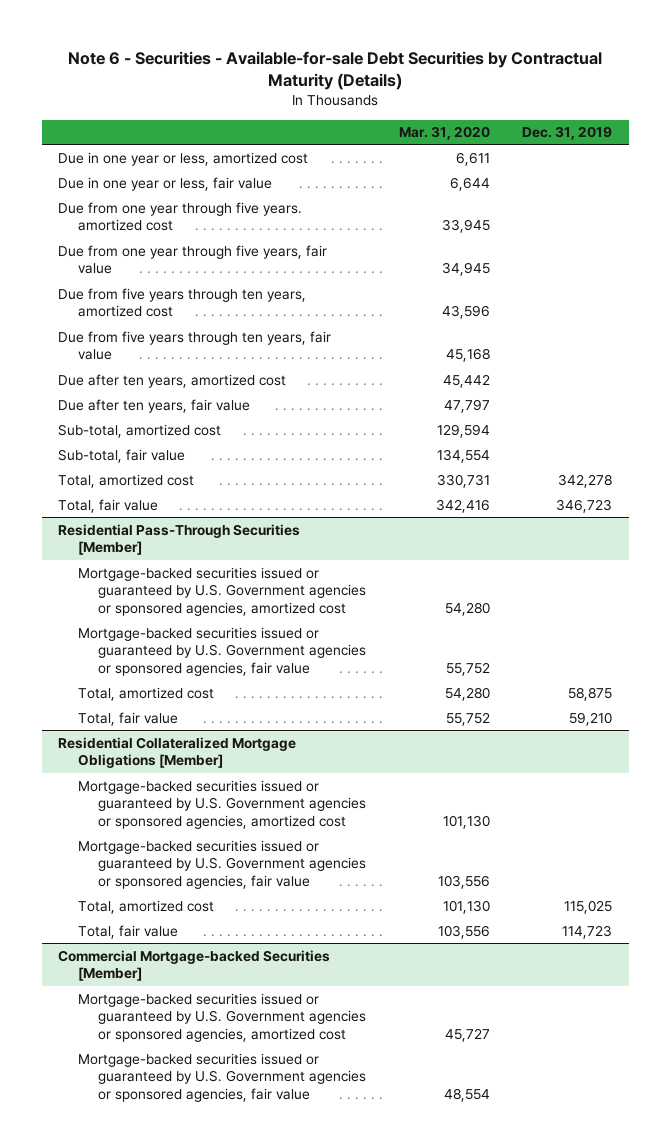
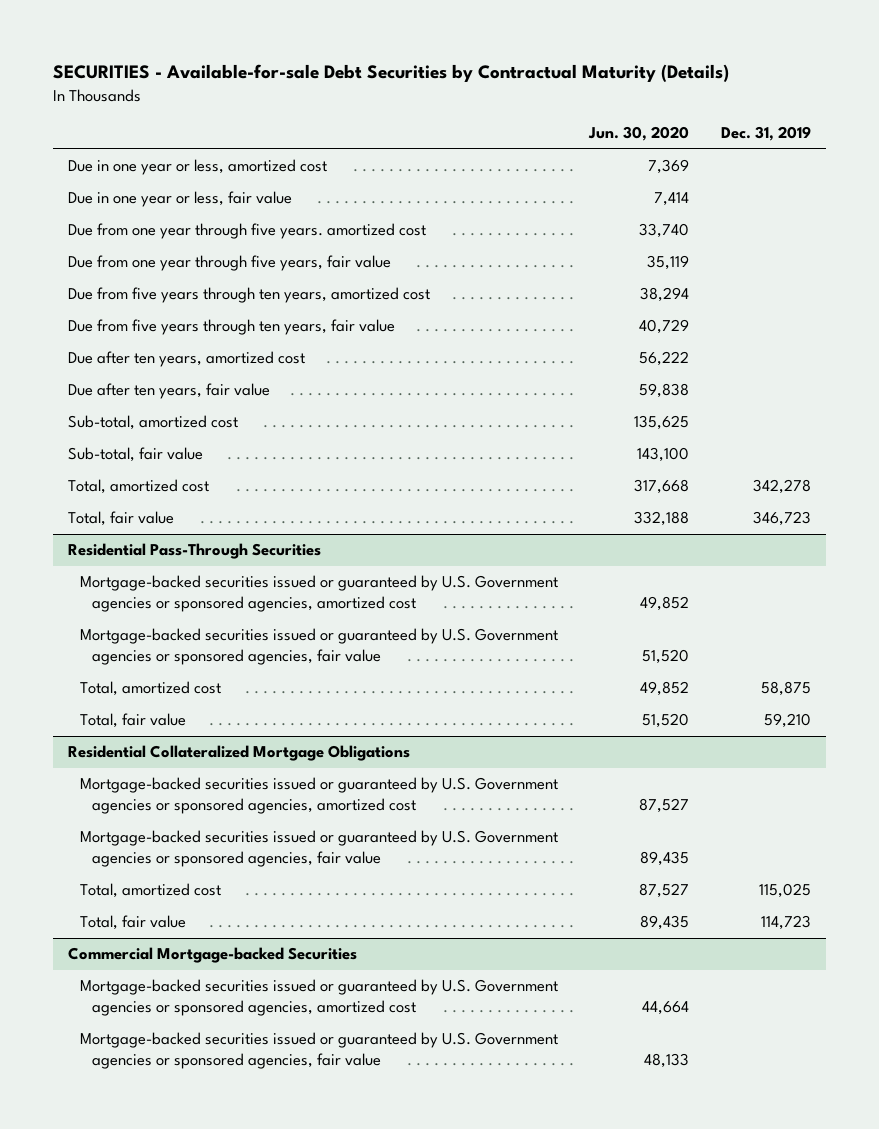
[68,51,603,91] Note 6 - Securities - Available-for-sale Debt Securities by Contractual Maturity (Details) -> [52,64,729,83] SECURITIES - Available-for-sale Debt Securities by Contractual Maturity (Details)
[398,126,490,141] Mar. 31, 2020 -> none
none -> [588,126,690,142] Jun. 30, 2020
[58,523,301,556] Residential Pass-Through Securities [Member] -> [68,543,322,560] Residential Pass-Through Securities
[58,736,297,769] Residential Collateralized Mortgage Obligations [Member] -> [68,745,411,762] Residential Collateralized Mortgage Obligations
[58,949,331,982] Commercial Mortgage-backed Securities [Member] -> [68,947,358,964] Commercial Mortgage-backed Securities

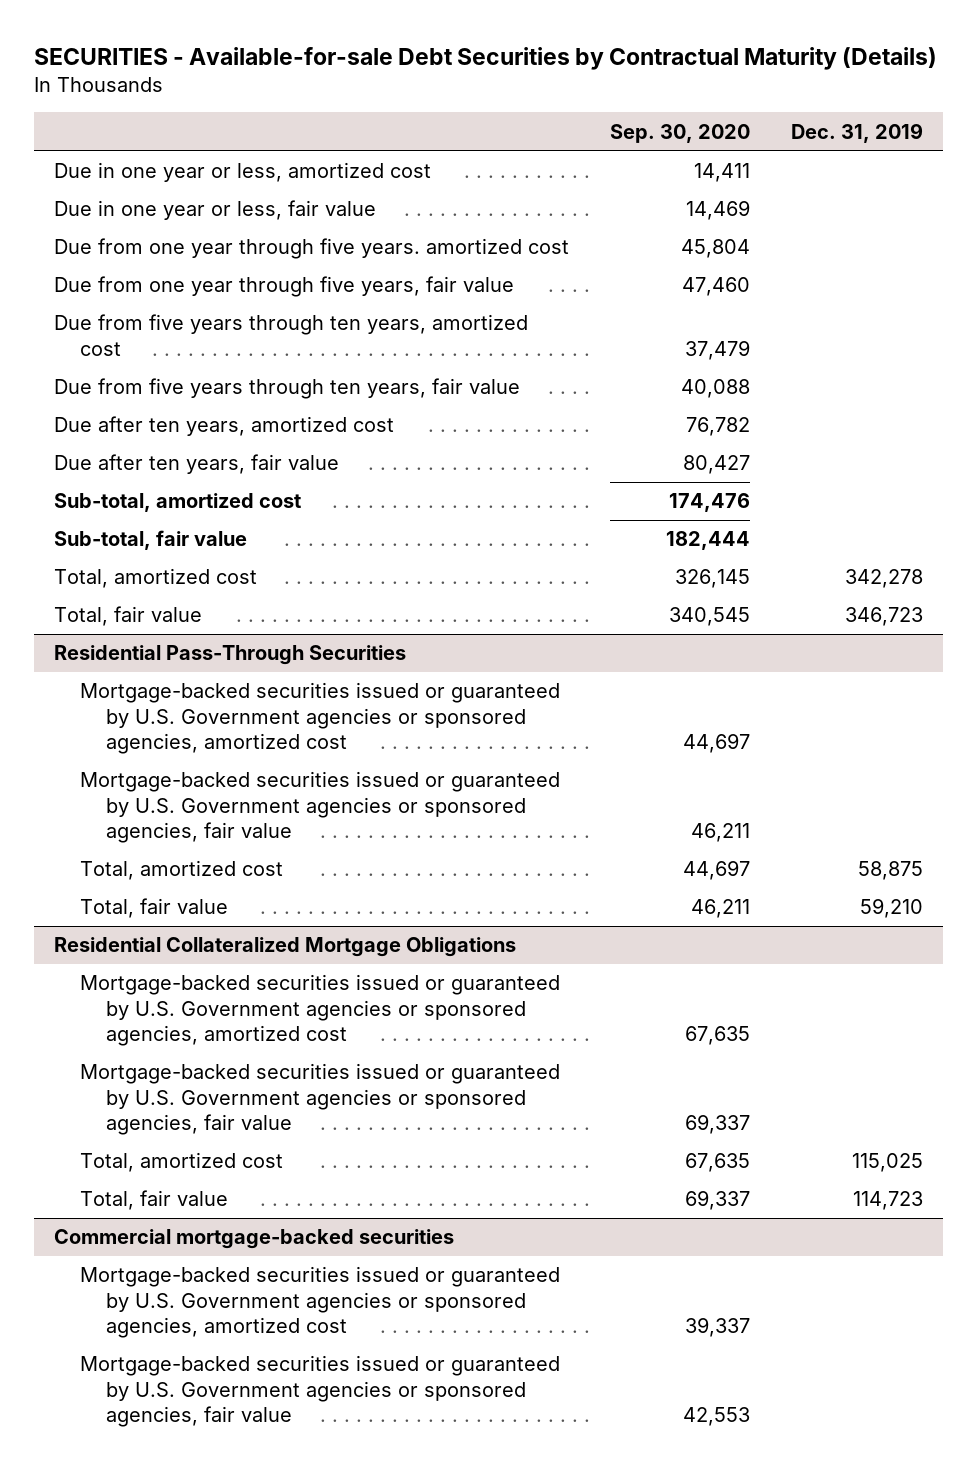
[588,126,690,142] Jun. 30, 2020 -> none
none -> [609,123,750,143] Sep. 30, 2020
[68,947,358,964] Commercial Mortgage-backed Securities -> [54,1229,455,1250] Commercial mortgage-backed securities

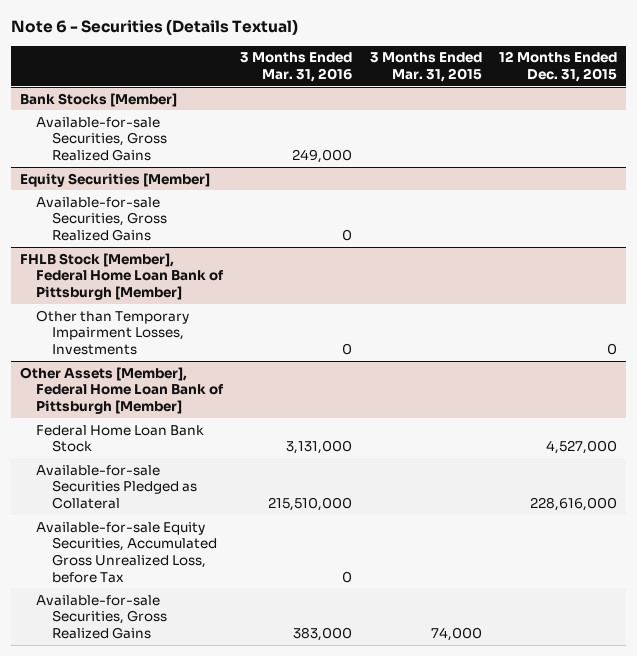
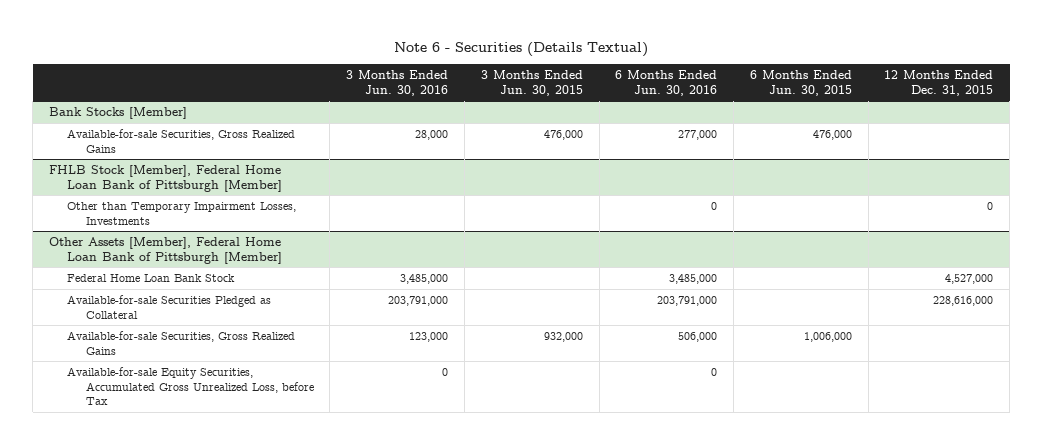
[240,52,353,83] 3 Months Ended Mar. 31, 2016 -> none
[369,52,482,83] 3 Months Ended Mar. 31, 2015 -> none
none -> [346,70,449,96] 3 Months Ended Jun. 30, 2016
none -> [480,70,583,96] 3 Months Ended Jun. 30, 2015
none -> [615,70,718,96] 6 Months Ended Jun. 30, 2016
none -> [749,70,852,96] 6 Months Ended Jun. 30, 2015
[20,172,211,187] Equity Securities [Member] -> none
[35,196,167,241] Available-for-sale Securities, Gross Realized Gains -> none
[35,521,217,583] Available-for-sale Equity Securities, Accumulated Gross Unrealized Loss, before Tax -> [67,367,314,405] Available-for-sale Equity Securities, Accumulated Gross Unrealized Loss, before Tax

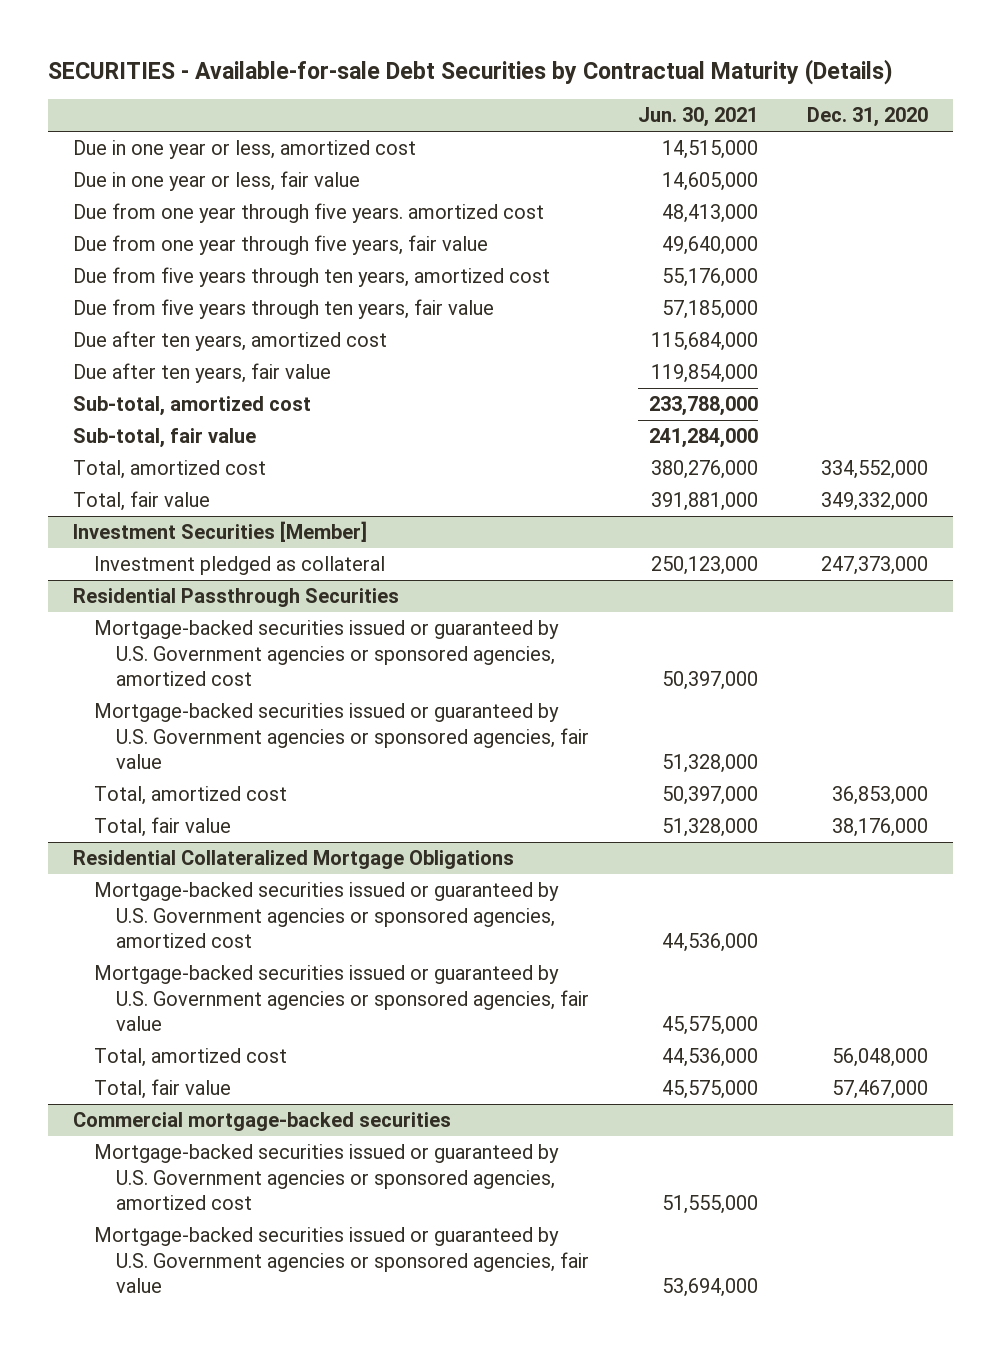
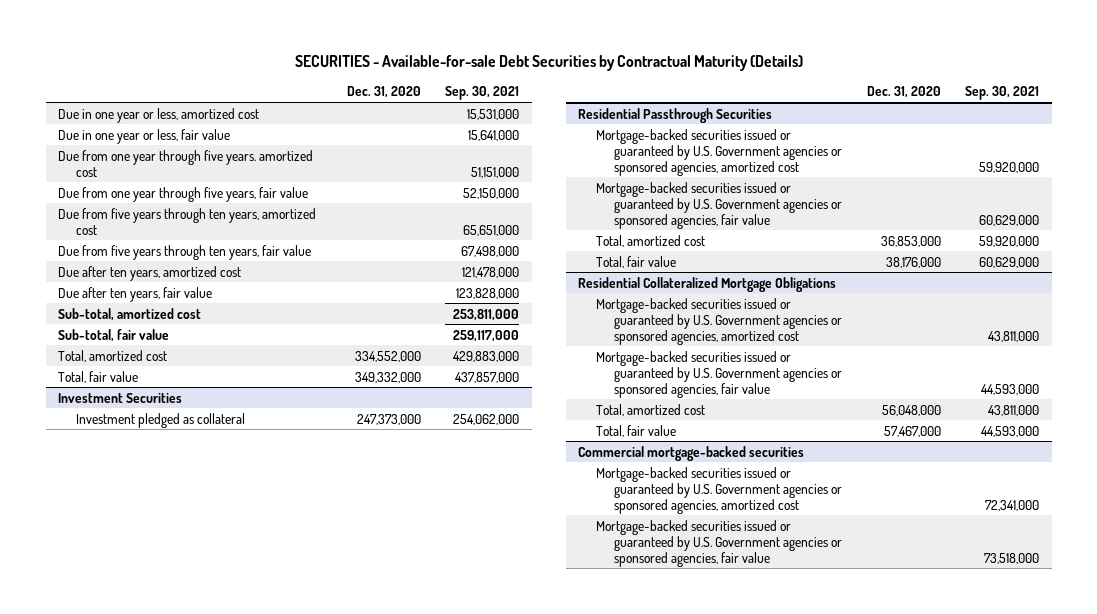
[637,107,758,128] Jun. 30, 2021 -> none
none -> [445,86,520,101] Sep. 30, 2021
[72,521,367,543] Investment Securities [Member] -> [58,392,183,403] Investment Securities

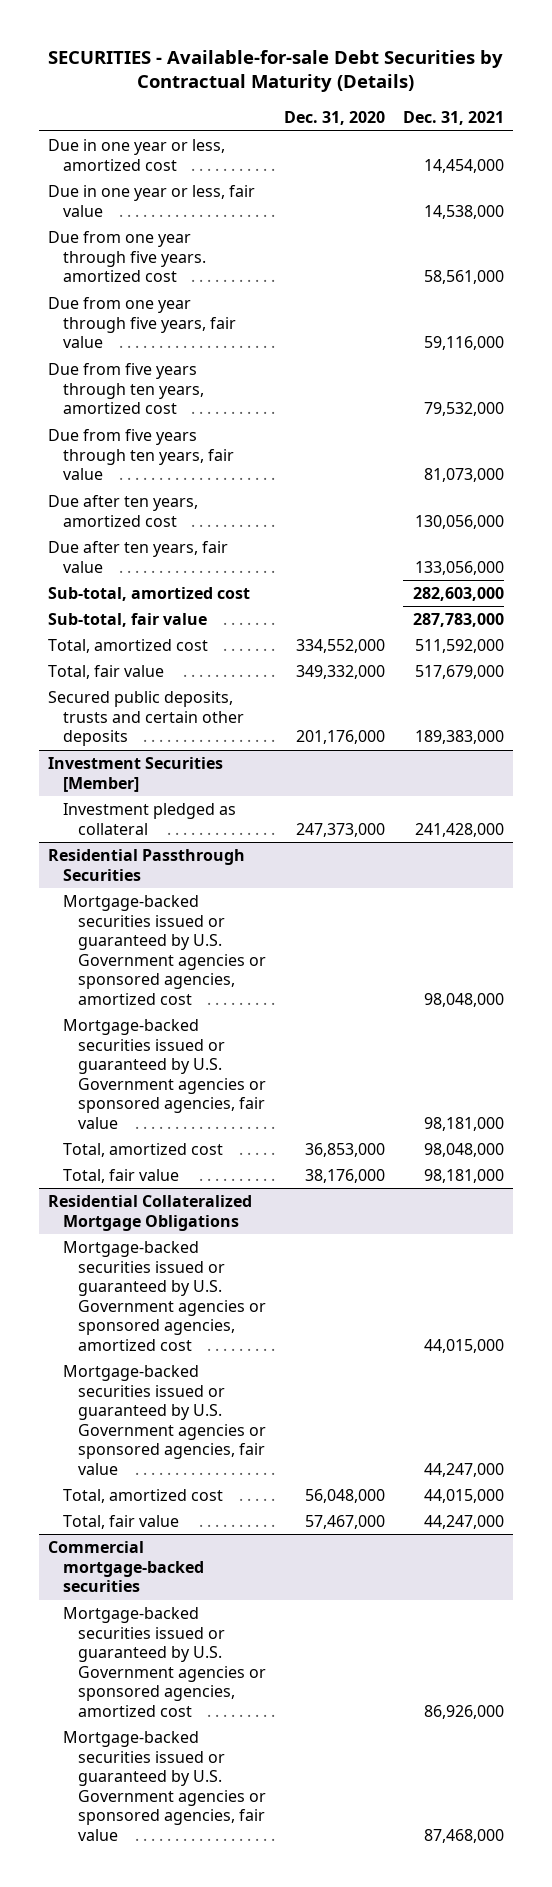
[445,86,520,101] Sep. 30, 2021 -> none
none -> [403,111,505,126] Dec. 31, 2021
none -> [48,690,245,747] Secured public deposits, trusts and certain other deposits
[58,392,183,403] Investment Securities -> [48,756,224,792] Investment Securities [Member]

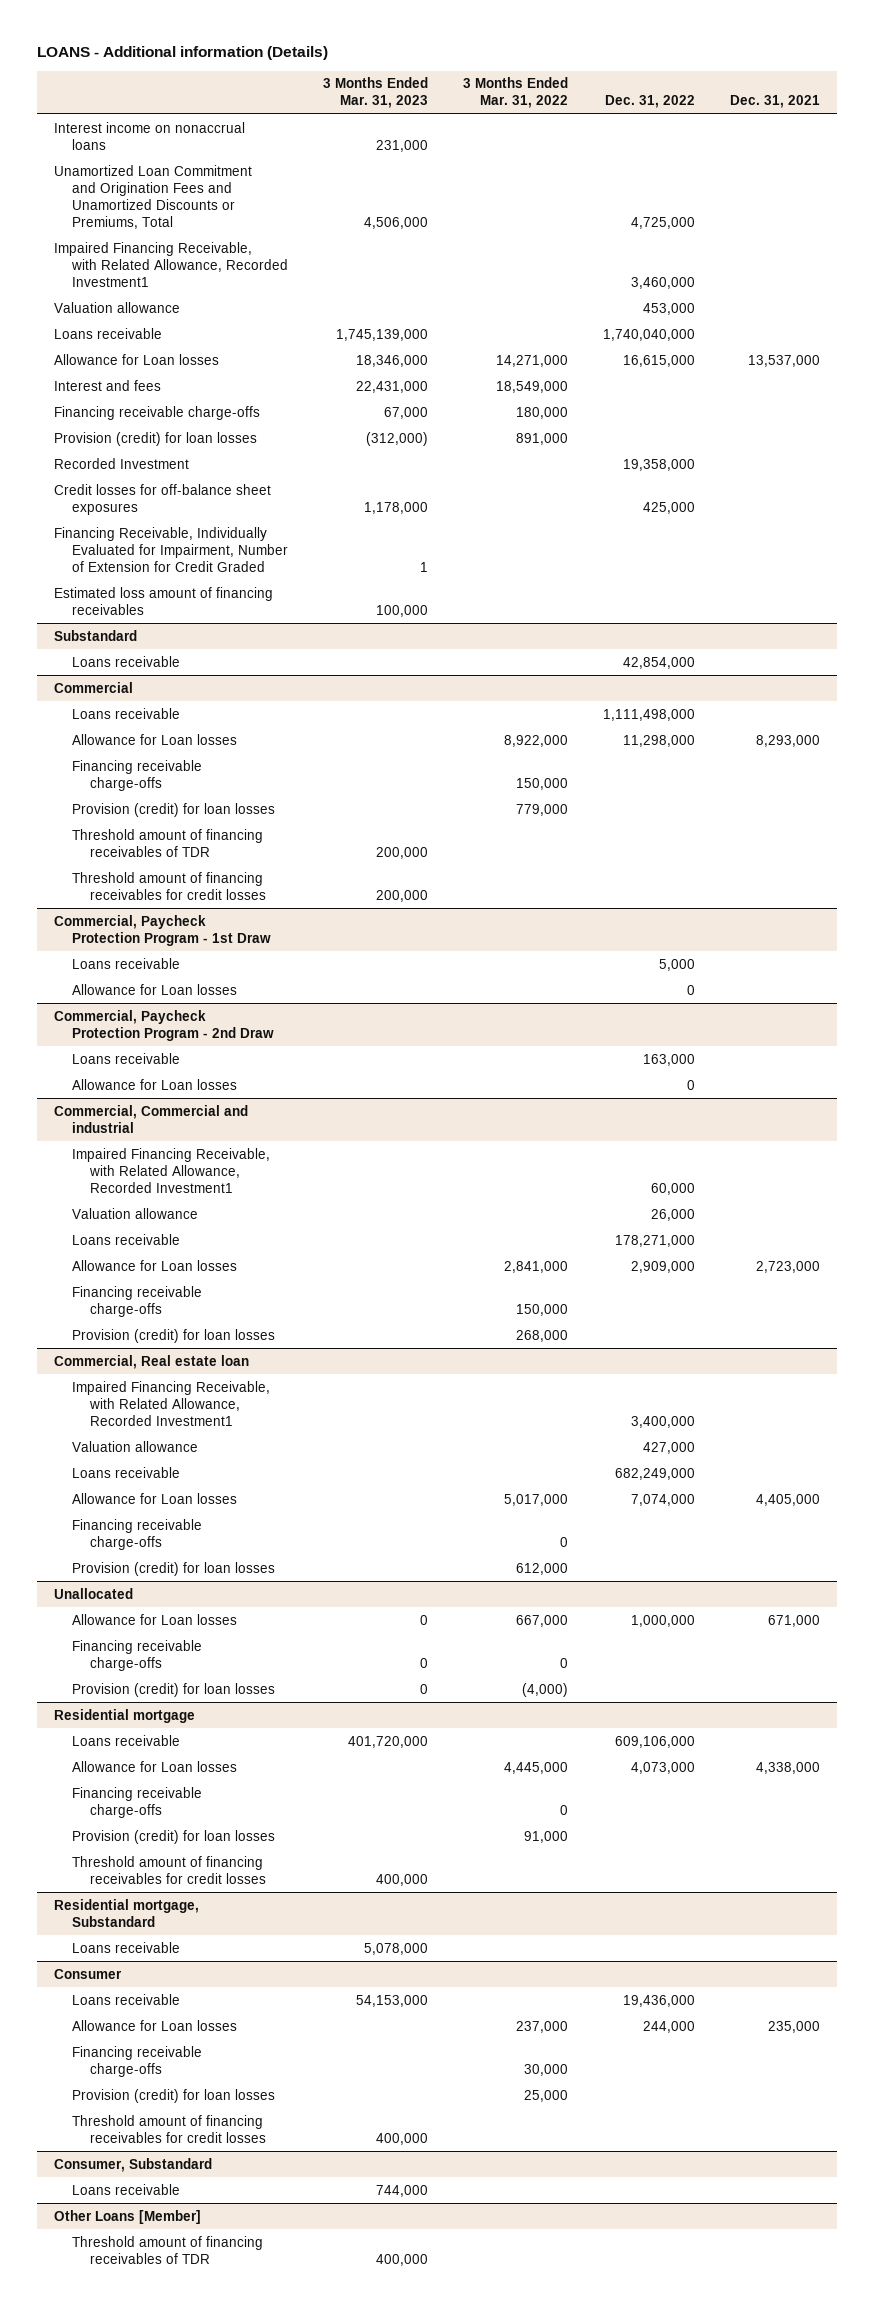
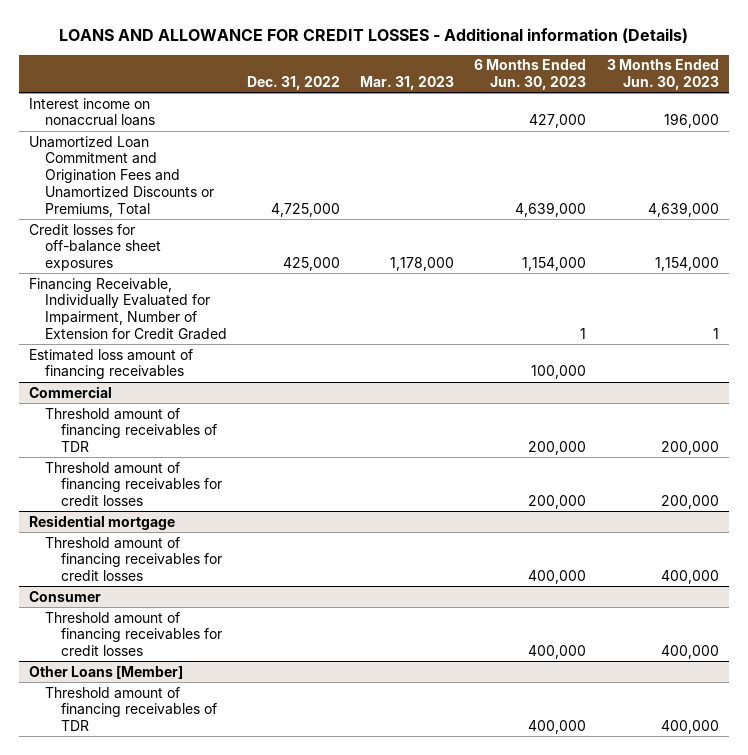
[36,46,328,61] LOANS - Additional information (Details) -> [58,27,688,43] LOANS AND ALLOWANCE FOR CREDIT LOSSES - Additional information (Details)
[322,77,428,109] 3 Months Ended Mar. 31, 2023 -> none
[462,77,568,109] 3 Months Ended Mar. 31, 2022 -> none
[729,95,820,109] Dec. 31, 2021 -> none
none -> [360,76,455,91] Mar. 31, 2023
none -> [474,59,587,91] 6 Months Ended Jun. 30, 2023
none -> [606,59,719,91] 3 Months Ended Jun. 30, 2023
[54,241,288,287] Impaired Financing Receivable, with Related Allowance, Recorded Investment1 -> none
[54,301,181,313] Valuation allowance -> none
[54,327,163,339] Loans receivable -> none
[54,353,220,365] Allowance for Loan losses -> none
[54,379,162,391] Interest and fees -> none
[54,405,261,420] Financing receivable charge-offs -> none
[54,431,258,446] Provision (credit) for loan losses -> none
[54,457,190,469] Recorded Investment -> none
[54,629,138,641] Substandard -> none
[71,655,180,667] Loans receivable -> none
[71,707,180,719] Loans receivable -> none
[71,733,237,745] Allowance for Loan losses -> none
[71,759,202,791] Financing receivable charge-offs -> none
[71,802,275,817] Provision (credit) for loan losses -> none
[54,914,271,946] Commercial, Paycheck Protection Program - 1st Draw -> none
[71,957,180,969] Loans receivable -> none
[71,983,237,995] Allowance for Loan losses -> none
[54,1009,274,1041] Commercial, Paycheck Protection Program - 2nd Draw -> none
[71,1052,180,1064] Loans receivable -> none
[71,1078,237,1090] Allowance for Loan losses -> none
[54,1104,249,1133] Commercial, Commercial and industrial -> none
[71,1147,270,1193] Impaired Financing Receivable, with Related Allowance, Recorded Investment1 -> none
[71,1207,198,1219] Valuation allowance -> none
[71,1233,180,1245] Loans receivable -> none
[71,1259,237,1271] Allowance for Loan losses -> none
[71,1285,202,1317] Financing receivable charge-offs -> none
[71,1328,275,1343] Provision (credit) for loan losses -> none
[54,1354,250,1369] Commercial, Real estate loan -> none
[71,1380,270,1426] Impaired Financing Receivable, with Related Allowance, Recorded Investment1 -> none
[71,1440,198,1452] Valuation allowance -> none
[71,1466,180,1478] Loans receivable -> none
[71,1492,237,1504] Allowance for Loan losses -> none
[71,1518,202,1550] Financing receivable charge-offs -> none
[71,1561,275,1576] Provision (credit) for loan losses -> none
[54,1587,134,1599] Unallocated -> none
[71,1613,237,1625] Allowance for Loan losses -> none
[71,1639,202,1671] Financing receivable charge-offs -> none
[71,1682,275,1697] Provision (credit) for loan losses -> none
[71,1734,180,1746] Loans receivable -> none
[71,1760,237,1772] Allowance for Loan losses -> none
[71,1786,202,1818] Financing receivable charge-offs -> none
[71,1829,275,1844] Provision (credit) for loan losses -> none
[54,1898,200,1927] Residential mortgage, Substandard -> none
[71,1941,180,1953] Loans receivable -> none
[71,1993,180,2005] Loans receivable -> none
[71,2019,237,2031] Allowance for Loan losses -> none
[71,2045,202,2077] Financing receivable charge-offs -> none
[71,2088,275,2103] Provision (credit) for loan losses -> none
[54,2157,213,2172] Consumer, Substandard -> none
[71,2183,180,2195] Loans receivable -> none

